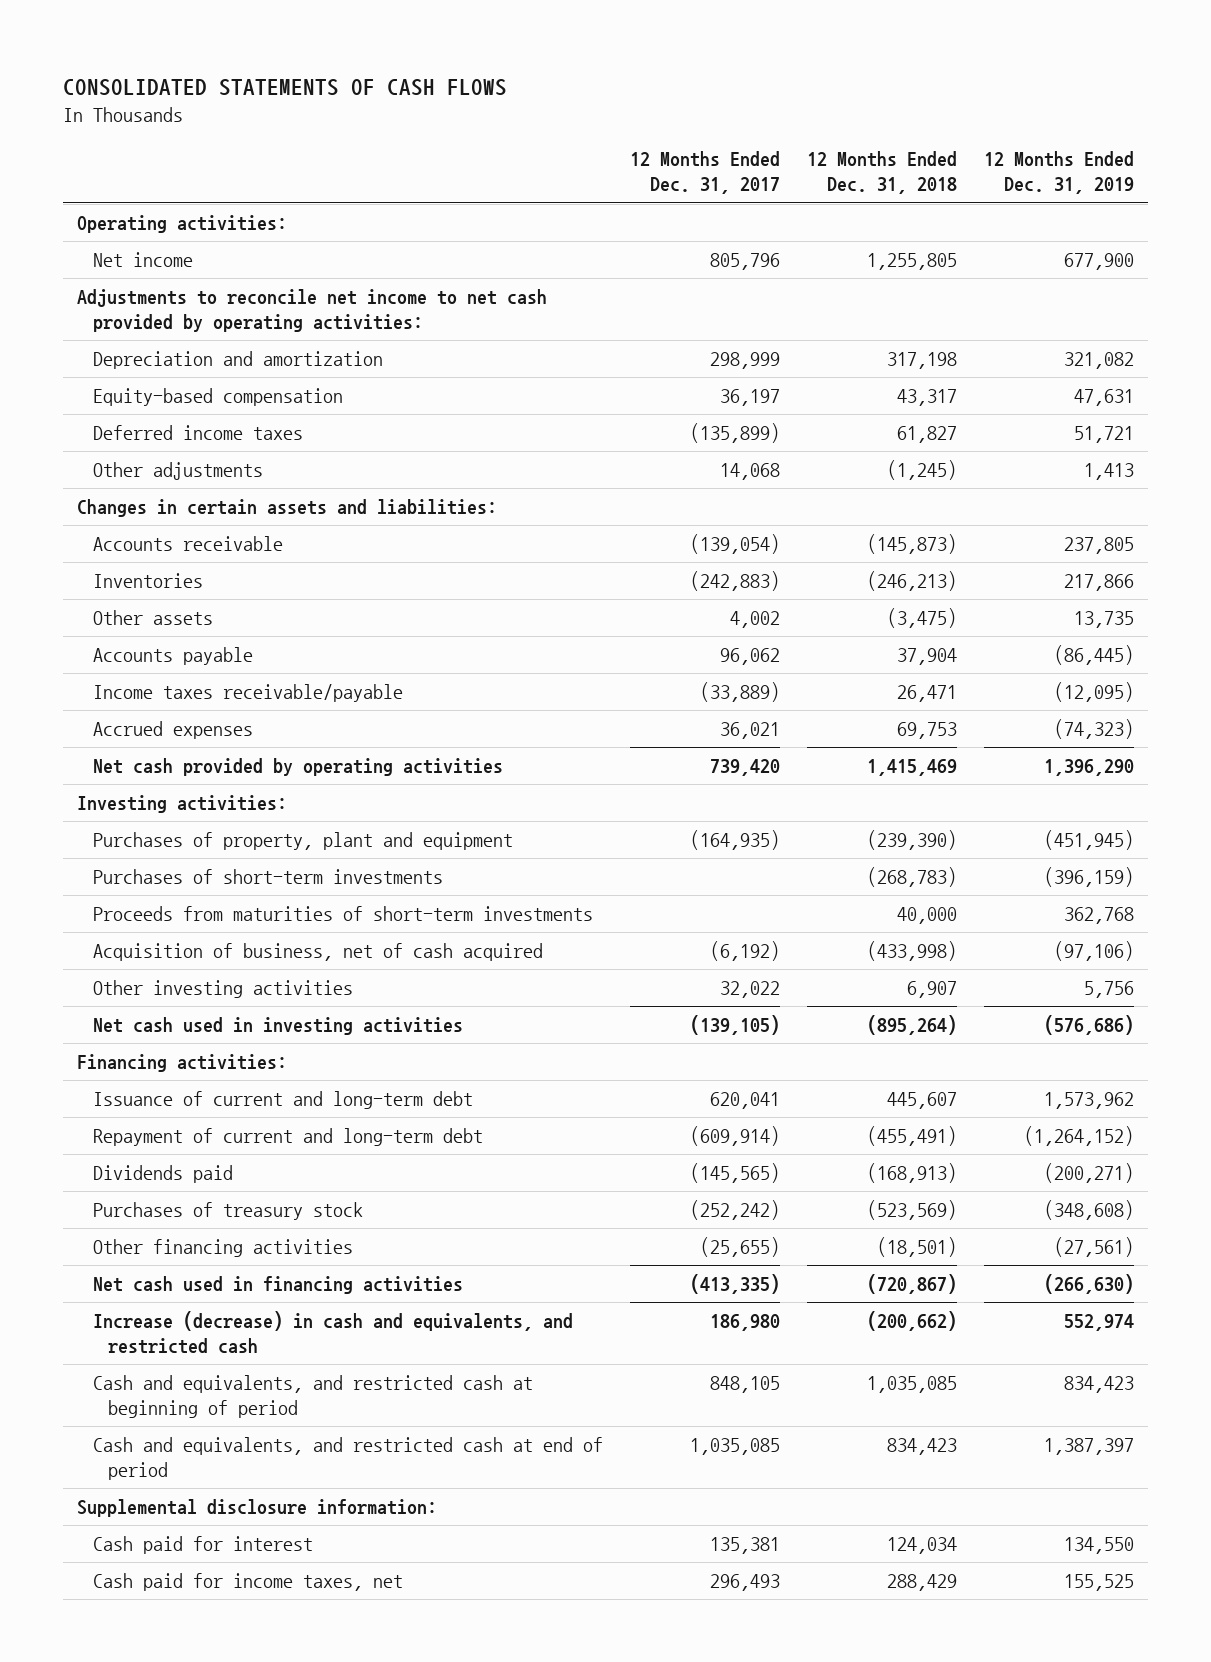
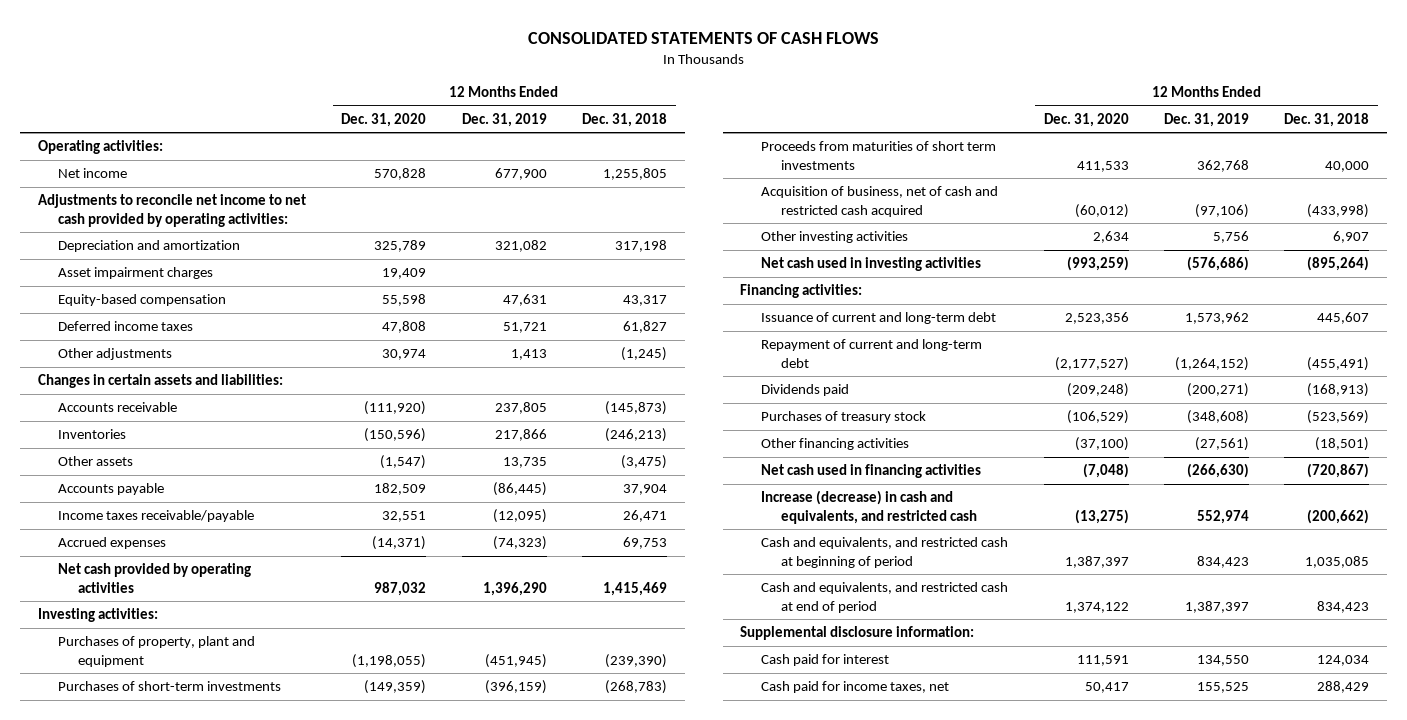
[629,151,780,195] 12 Months Ended Dec. 31, 2017 -> none
none -> [341,113,427,128] Dec. 31, 2020
none -> [58,267,214,280] Asset impairment charges
[92,905,593,921] Proceeds from maturities of short-term investments -> [760,141,996,170] Proceeds from maturities of short term investments
[92,942,543,961] Acquisition of business, net of cash acquired -> [760,186,998,217] Acquisition of business, net of cash and restricted cash acquired

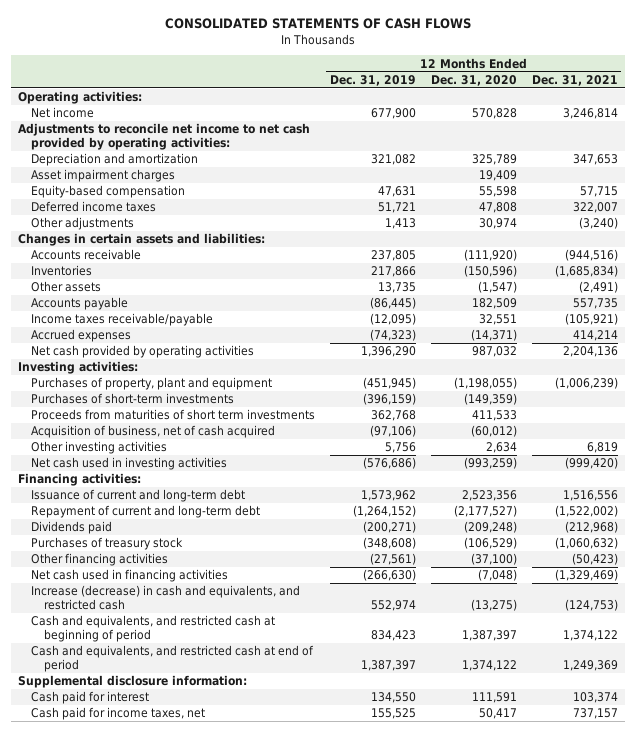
[582,113,668,128] Dec. 31, 2018 -> none
none -> [531,74,618,86] Dec. 31, 2021
[760,186,998,217] Acquisition of business, net of cash and restricted cash acquired -> [31,425,276,439] Acquisition of business, net of cash acquired

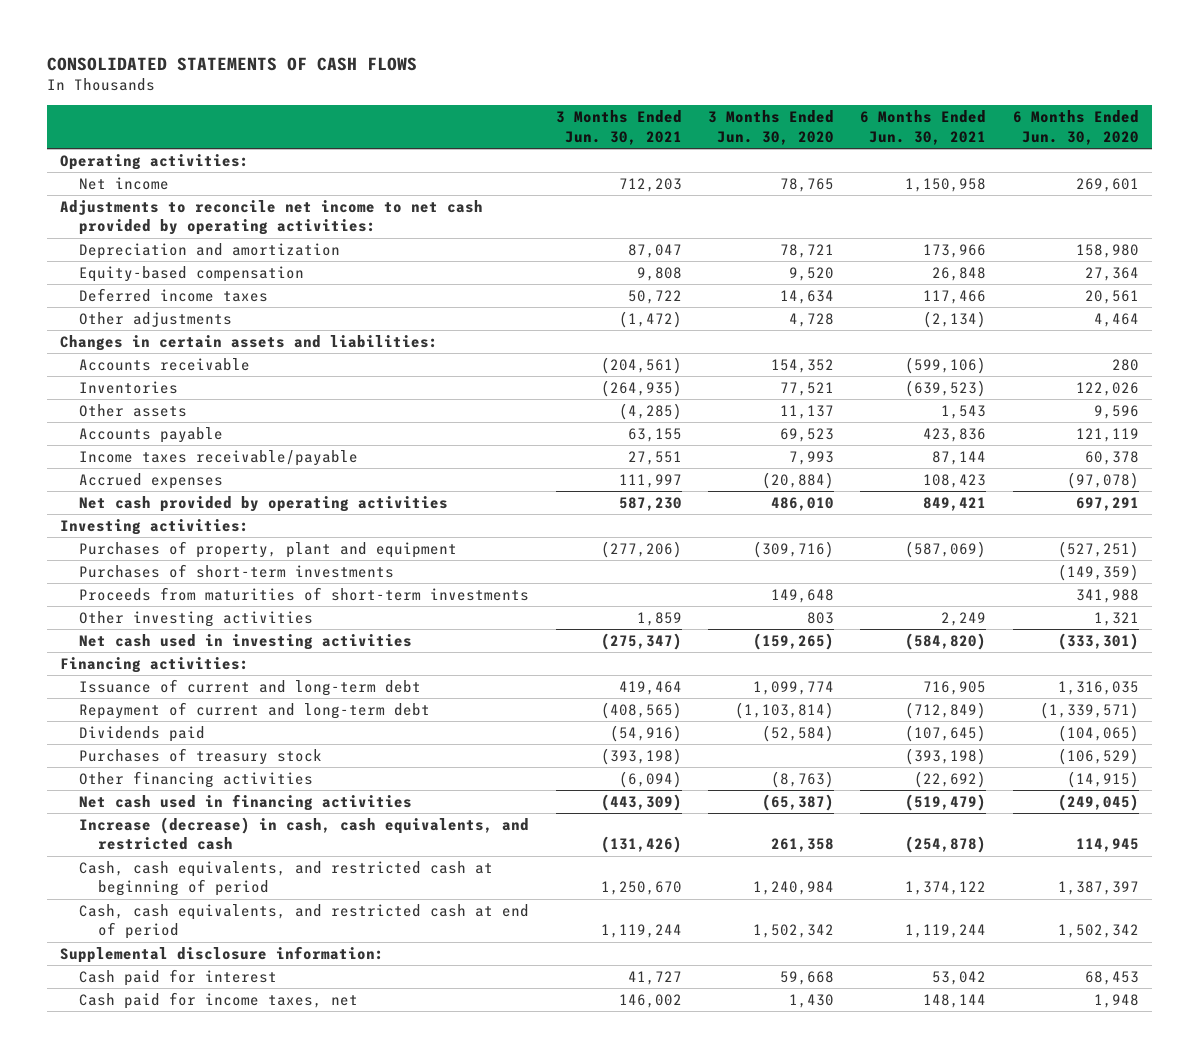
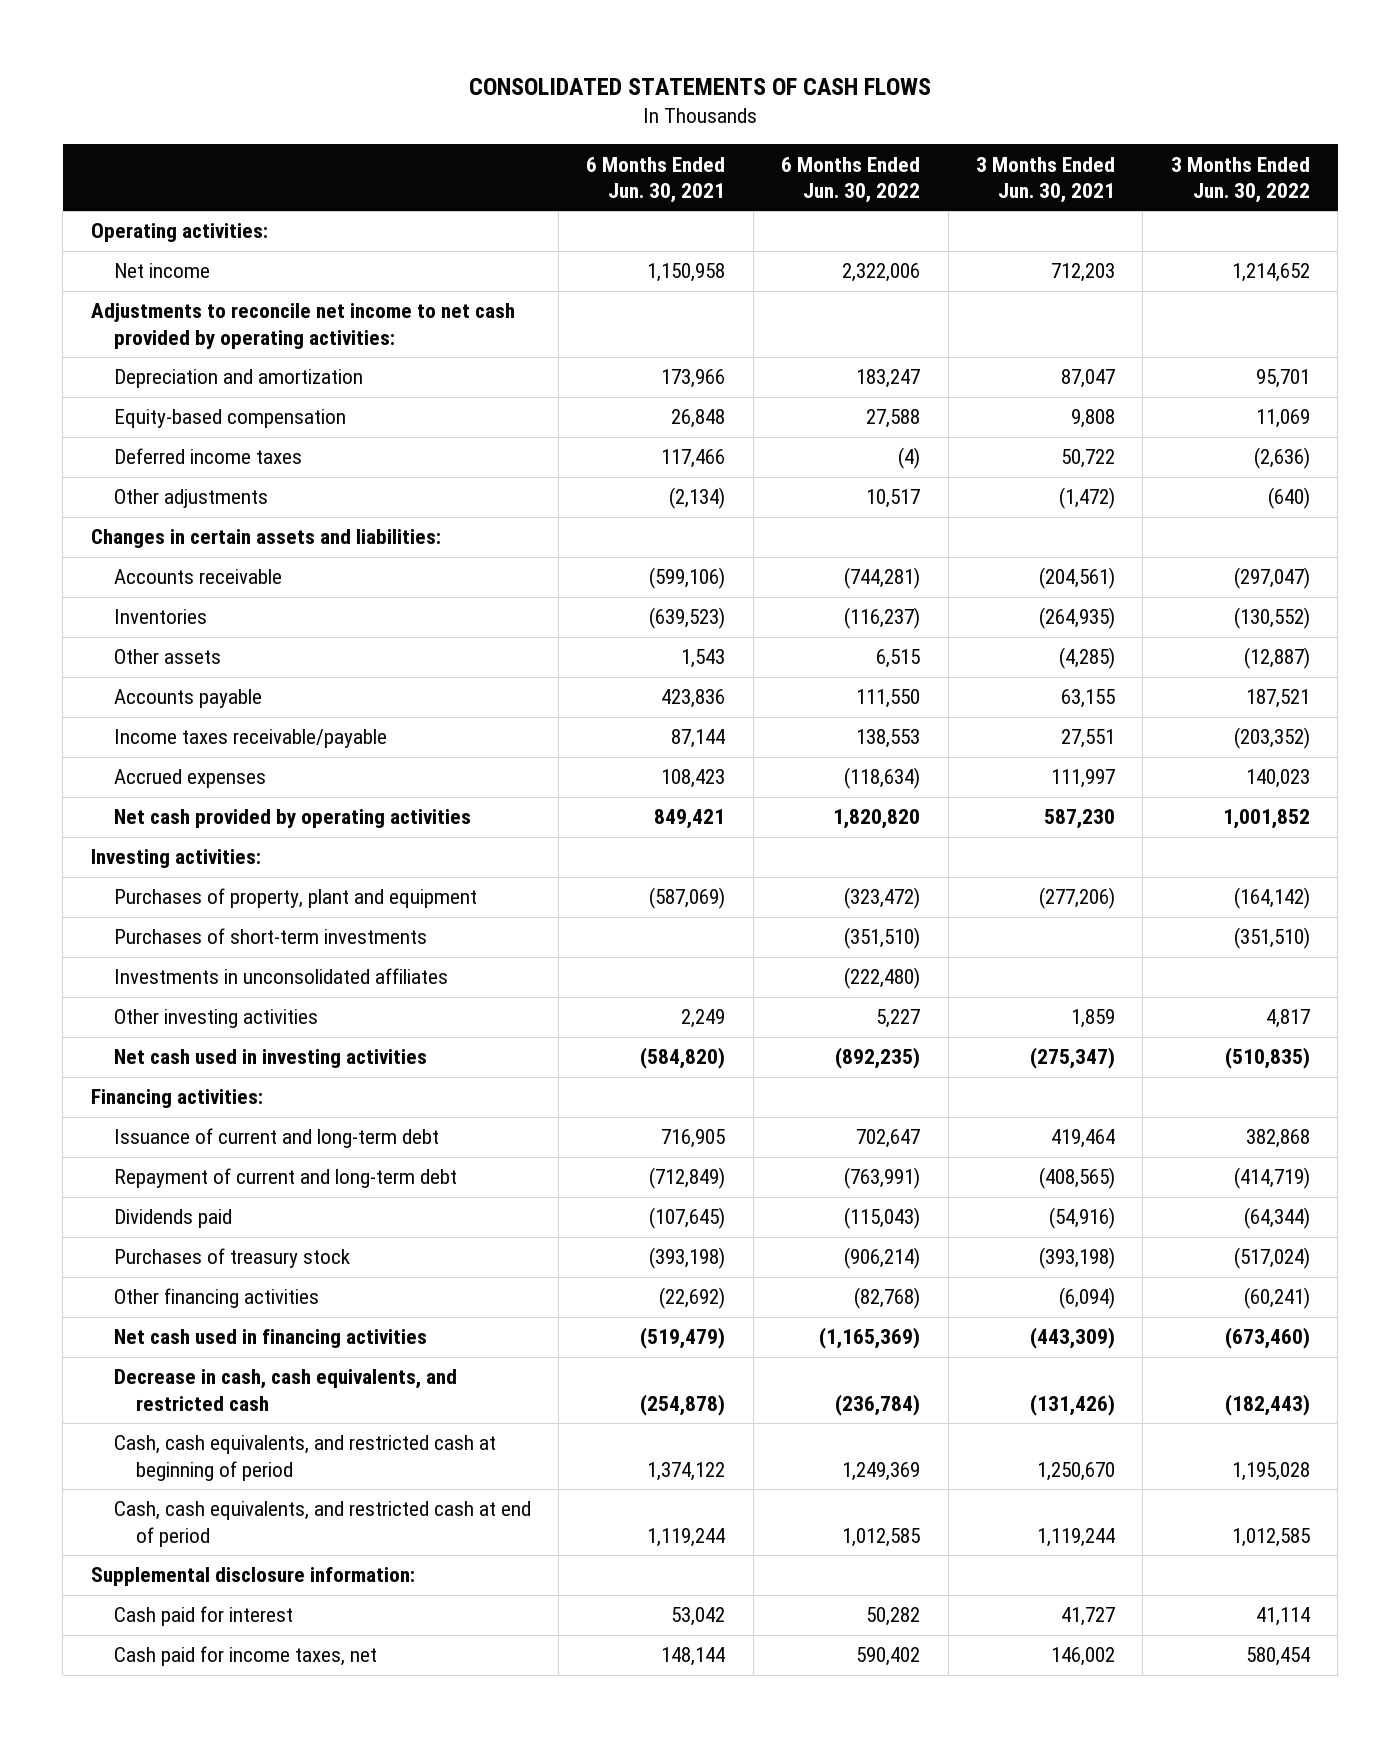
[707,110,834,145] 3 Months Ended Jun. 30, 2020 -> none
[1012,110,1139,145] 6 Months Ended Jun. 30, 2020 -> none
none -> [781,156,921,203] 6 Months Ended Jun. 30, 2022
none -> [1170,156,1310,203] 3 Months Ended Jun. 30, 2022
[79,586,530,601] Proceeds from maturities of short-term investments -> none
none -> [113,968,448,985] Investments in unconsolidated affiliates
[79,816,530,851] Increase (decrease) in cash, cash equivalents, and restricted cash -> [113,1369,457,1411] Decrease in cash, cash equivalents, and restricted cash

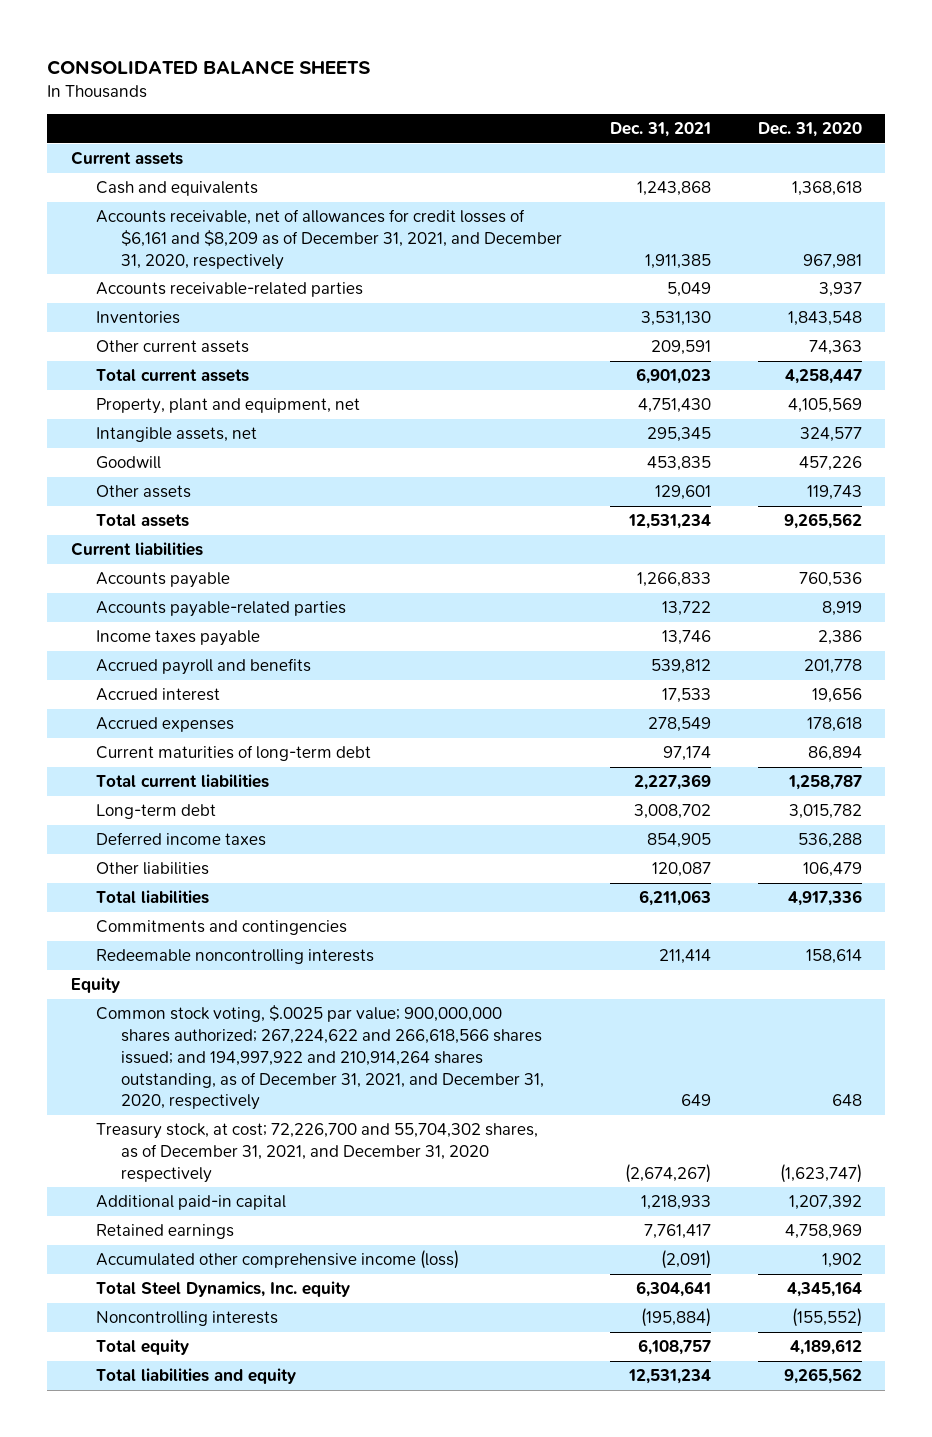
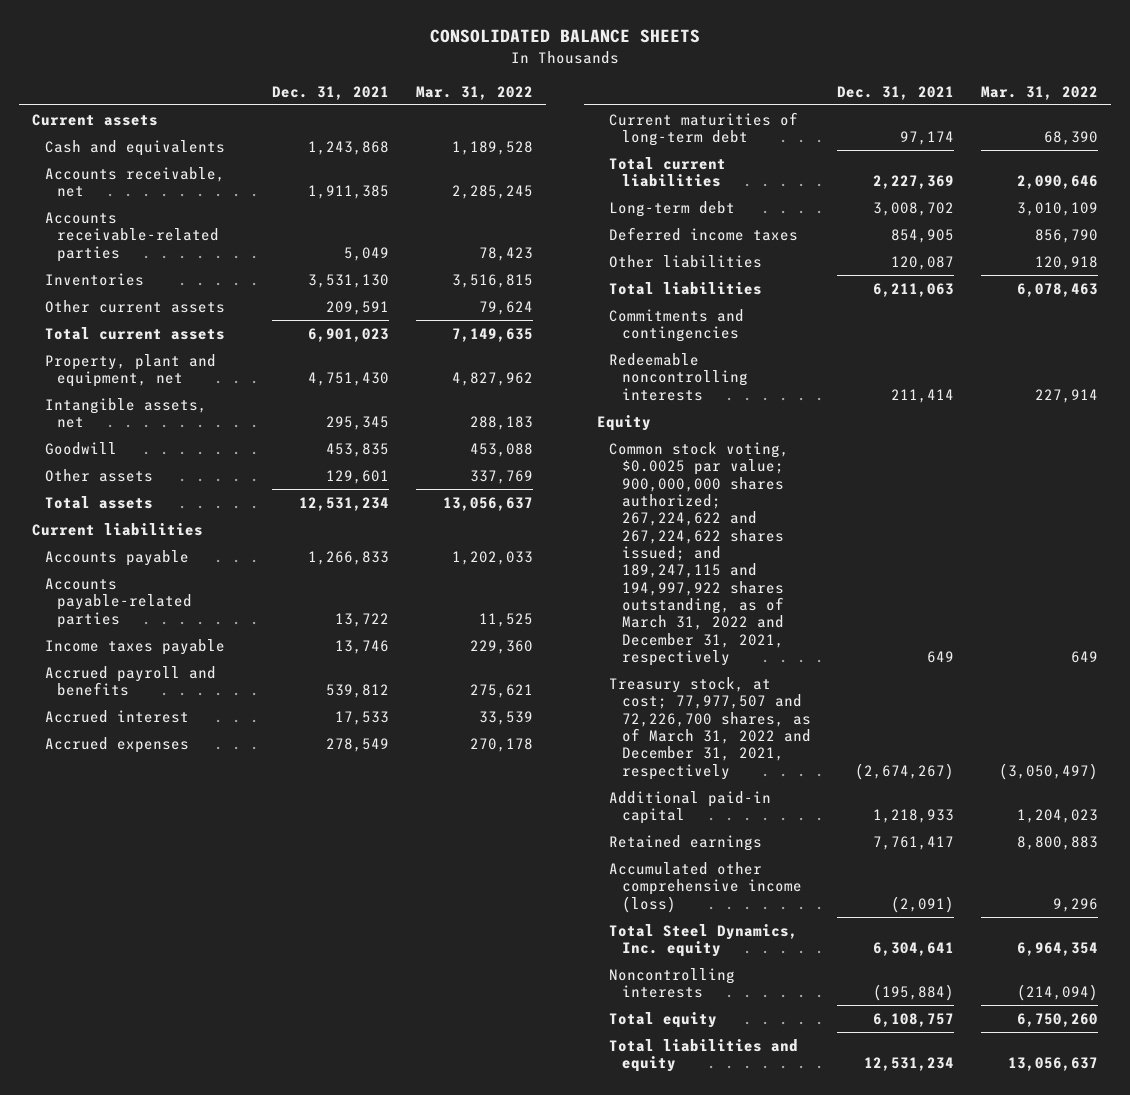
[757,122,862,138] Dec. 31, 2020 -> none
none -> [415,85,533,100] Mar. 31, 2022
[96,209,563,270] Accounts receivable, net of allowances for credit losses of $6,161 and $8,209 as of December 31, 2021, and December 31, 2020, respectively -> [44,166,225,198] Accounts receivable, net
[96,1005,545,1111] Common stock voting, $.0025 par value; 900,000,000 shares authorized; 267,224,622 and 266,618,566 shares issued; and 194,997,922 and 210,914,264 shares outstanding, as of December 31, 2021, and December 31, 2020, respectively -> [609,441,790,667] Common stock voting, $0.0025 par value; 900,000,000 shares authorized; 267,224,622 and 267,224,622 shares issued; and 189,247,115 and 194,997,922 shares outstanding, as of March 31, 2022 and December 31, 2021, respectively
[96,1123,539,1183] Treasury stock, at cost; 72,226,700 and 55,704,302 shares, as of December 31, 2021, and December 31, 2020 respectively -> [609,676,811,780] Treasury stock, at cost; 77,977,507 and 72,226,700 shares, as of March 31, 2022 and December 31, 2021, respectively

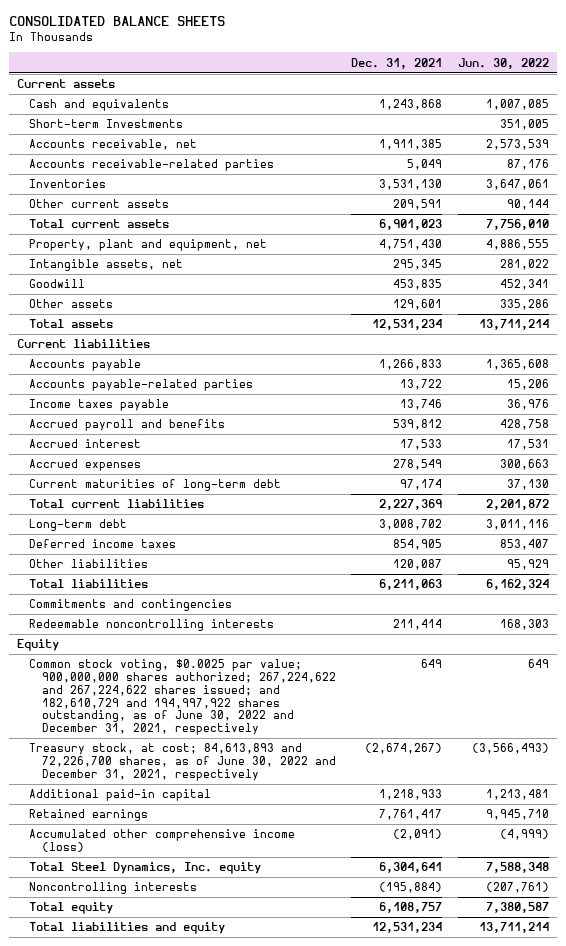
[415,85,533,100] Mar. 31, 2022 -> none
none -> [457,57,549,69] Jun. 30, 2022
none -> [29,119,184,129] Short-term Investments
[609,441,790,667] Common stock voting, $0.0025 par value; 900,000,000 shares authorized; 267,224,622 and 267,224,622 shares issued; and 189,247,115 and 194,997,922 shares outstanding, as of March 31, 2022 and December 31, 2021, respectively -> [29,659,337,736] Common stock voting, $0.0025 par value; 900,000,000 shares authorized; 267,224,622 and 267,224,622 shares issued; and 182,610,729 and 194,997,922 shares outstanding, as of June 30, 2022 and December 31, 2021, respectively
[609,676,811,780] Treasury stock, at cost; 77,977,507 and 72,226,700 shares, as of March 31, 2022 and December 31, 2021, respectively -> [29,743,337,781] Treasury stock, at cost; 84,613,893 and 72,226,700 shares, as of June 30, 2022 and December 31, 2021, respectively

